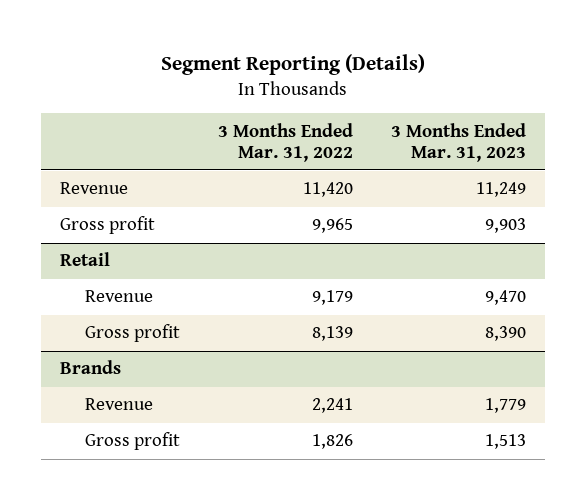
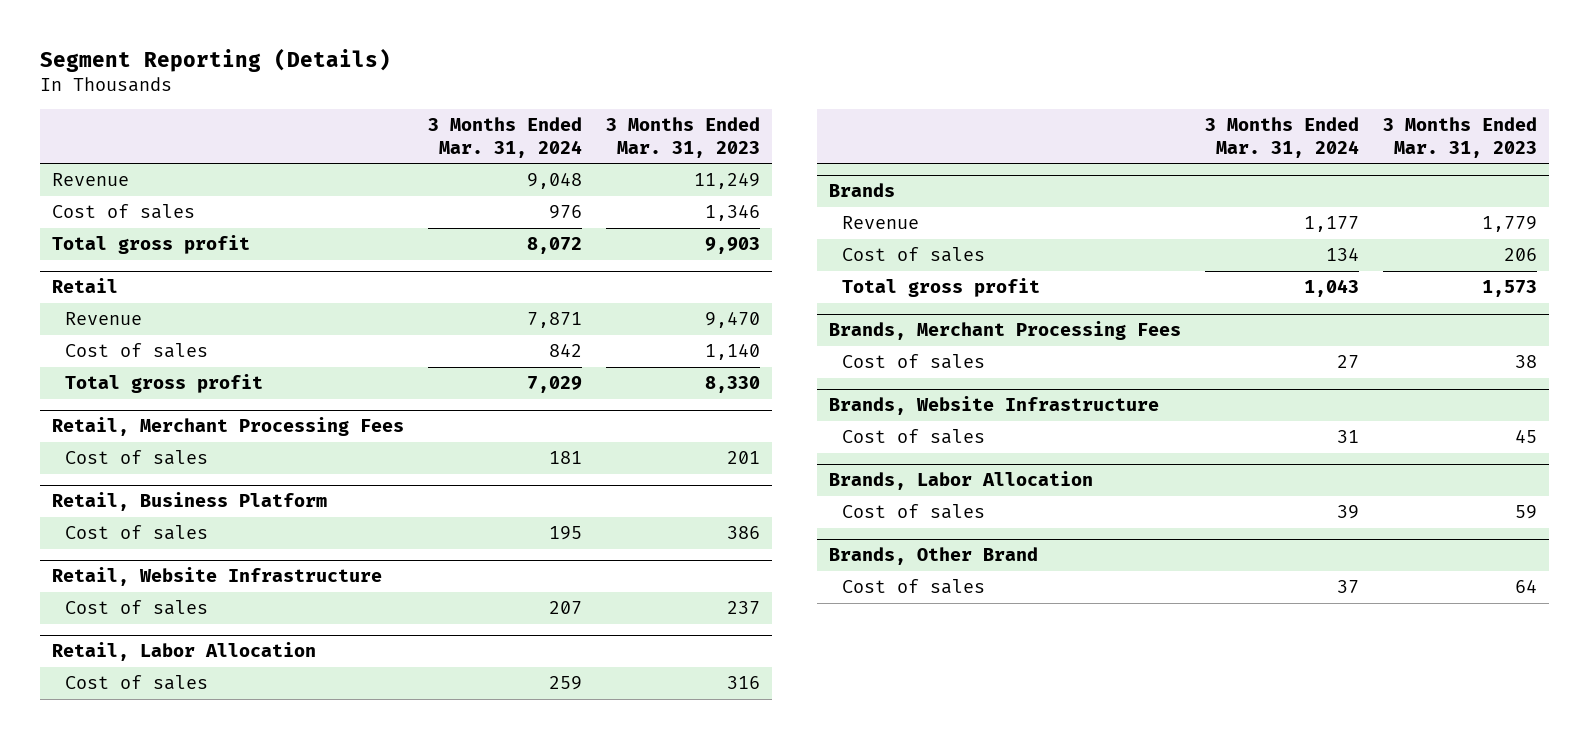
[217,122,353,162] 3 Months Ended Mar. 31, 2022 -> none
none -> [427,117,582,158] 3 Months Ended Mar. 31, 2024
none -> [51,204,195,220] Cost of sales
[60,216,156,235] Gross profit -> [51,235,250,255] Total gross profit
none -> [65,343,209,359] Cost of sales
[84,324,180,343] Gross profit -> [65,374,264,394] Total gross profit
[485,326,527,342] 8,390 -> [705,376,761,394] 8,330
none -> [51,417,404,437] Retail, Merchant Processing Fees
none -> [65,450,209,466] Cost of sales
none -> [51,492,327,512] Retail, Business Platform
none -> [65,525,209,541] Cost of sales
none -> [51,567,382,587] Retail, Website Infrastructure
none -> [65,600,209,616] Cost of sales
none -> [51,642,316,662] Retail, Labor Allocation
none -> [65,675,209,691] Cost of sales
none -> [842,247,986,263] Cost of sales
[84,432,180,451] Gross profit -> [842,278,1041,298] Total gross profit
[485,434,527,450] 1,513 -> [1482,280,1538,298] 1,573
none -> [828,321,1181,341] Brands, Merchant Processing Fees
none -> [842,354,986,370] Cost of sales
none -> [828,396,1159,416] Brands, Website Infrastructure
none -> [842,429,986,445] Cost of sales
none -> [828,471,1093,491] Brands, Labor Allocation
none -> [842,504,986,520] Cost of sales
none -> [828,547,1038,566] Brands, Other Brand
none -> [842,579,986,595] Cost of sales

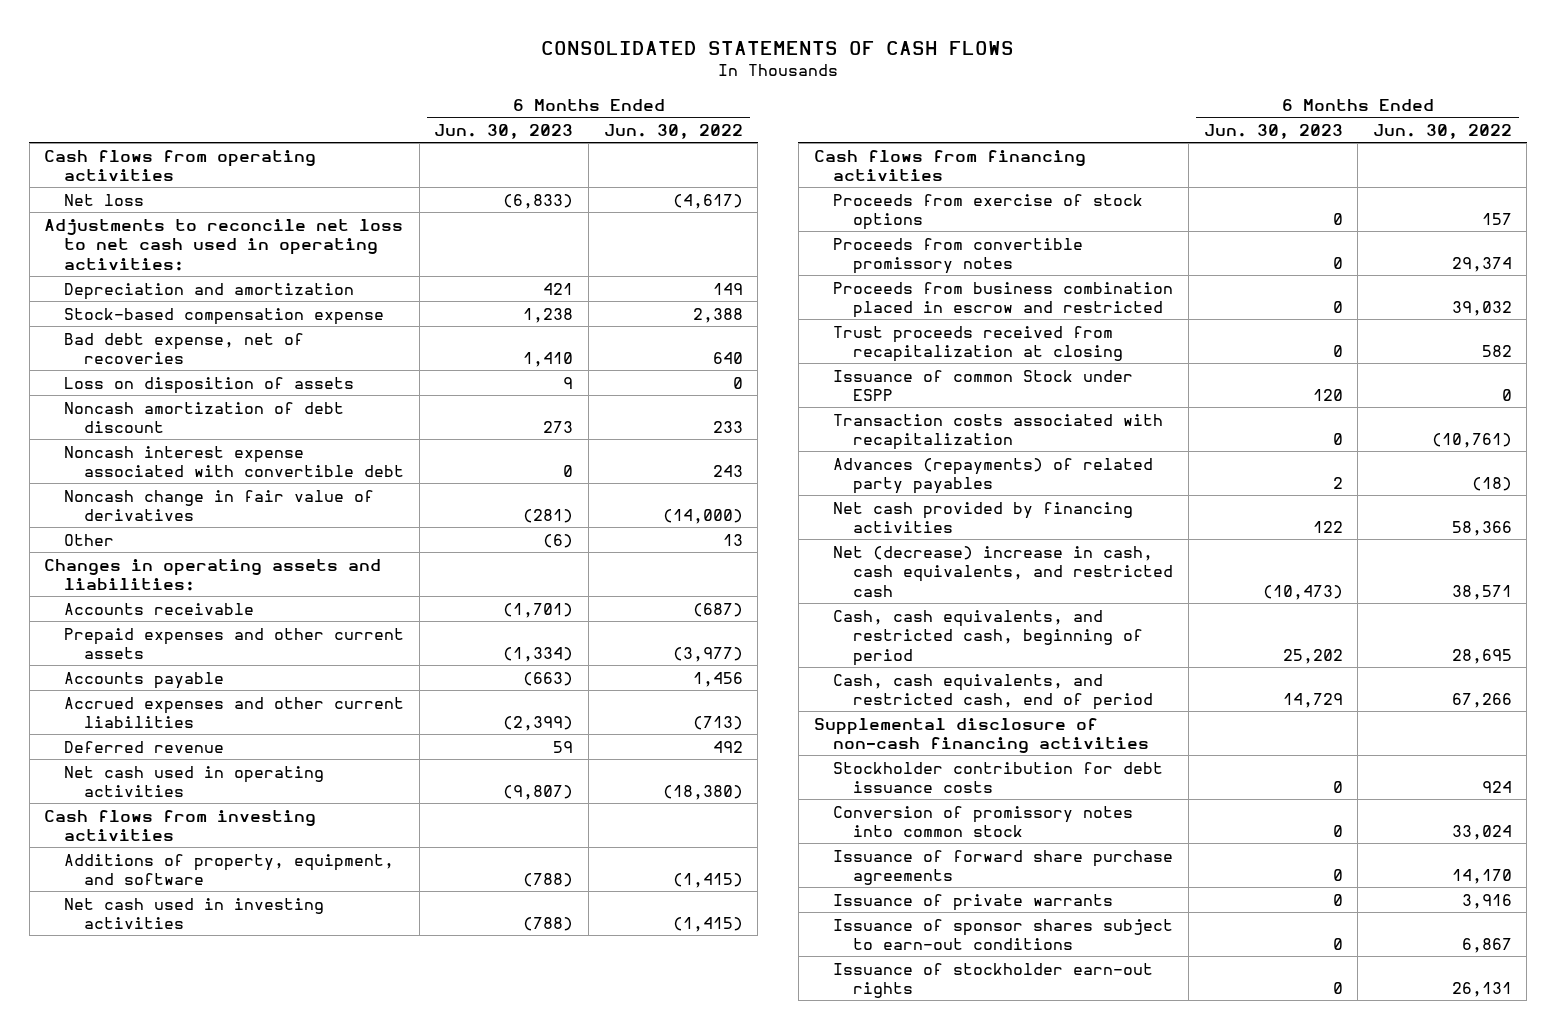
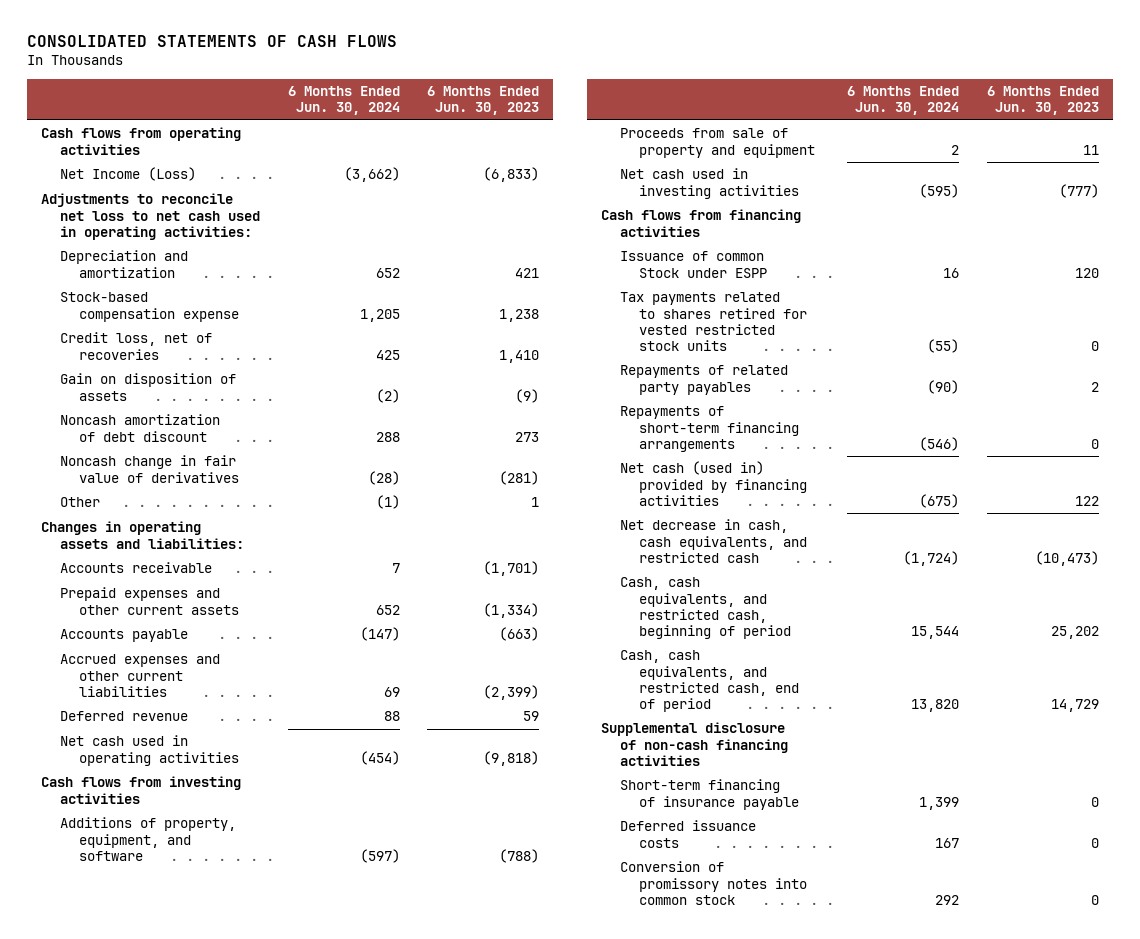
[603,124,743,140] Jun. 30, 2022 -> none
none -> [287,86,400,116] 6 Months Ended Jun. 30, 2024
[64,193,145,206] Net loss -> [59,167,196,182] Net Income (Loss)
[64,332,305,365] Bad debt expense, net of recoveries -> [59,332,212,360] Credit loss, net of recoveries
[64,376,355,394] Loss on disposition of assets -> [59,373,236,401] Gain on disposition of assets
[563,376,574,389] 9 -> [515,388,540,403] (9)
[64,445,404,478] Noncash interest expense associated with convertible debt -> none
[543,533,574,548] (6) -> [531,497,540,508] 1
[503,785,574,801] (9,807) -> [483,750,540,766] (9,818)
none -> [619,128,815,158] Proceeds from sale of property and equipment
[523,917,574,932] (788) -> [1059,183,1100,198] (777)
[833,193,1144,231] Proceeds from exercise of stock options -> none
[833,237,1084,275] Proceeds from convertible promissory notes -> none
[833,281,1174,319] Proceeds from business combination placed in escrow and restricted -> none
[833,325,1124,363] Trust proceeds received from recapitalization at closing -> none
[833,413,1164,451] Transaction costs associated with recapitalization -> none
none -> [619,292,807,351] Tax payments related to shares retired for vested restricted stock units
[833,457,1154,495] Advances (repayments) of related party payables -> [619,365,788,395] Repayments of related party payables
none -> [619,406,799,452] Repayments of short-term financing arrangements
[833,501,1134,534] Net cash provided by financing activities -> [619,461,807,506] Net cash (used in) provided by financing activities
[833,545,1174,597] Net (decrease) increase in cash, cash equivalents, and restricted cash -> [619,519,807,563] Net decrease in cash, cash equivalents, and restricted cash
[833,761,1164,794] Stockholder contribution for debt issuance costs -> none
none -> [619,779,799,810] Short-term financing of insurance payable
none -> [619,820,756,848] Deferred issuance costs
[833,849,1174,886] Issuance of forward share purchase agreements -> none
[833,893,1114,911] Issuance of private warrants -> none
[833,918,1174,951] Issuance of sponsor shares subject to earn-out conditions -> none
[833,962,1154,999] Issuance of stockholder earn-out rights -> none

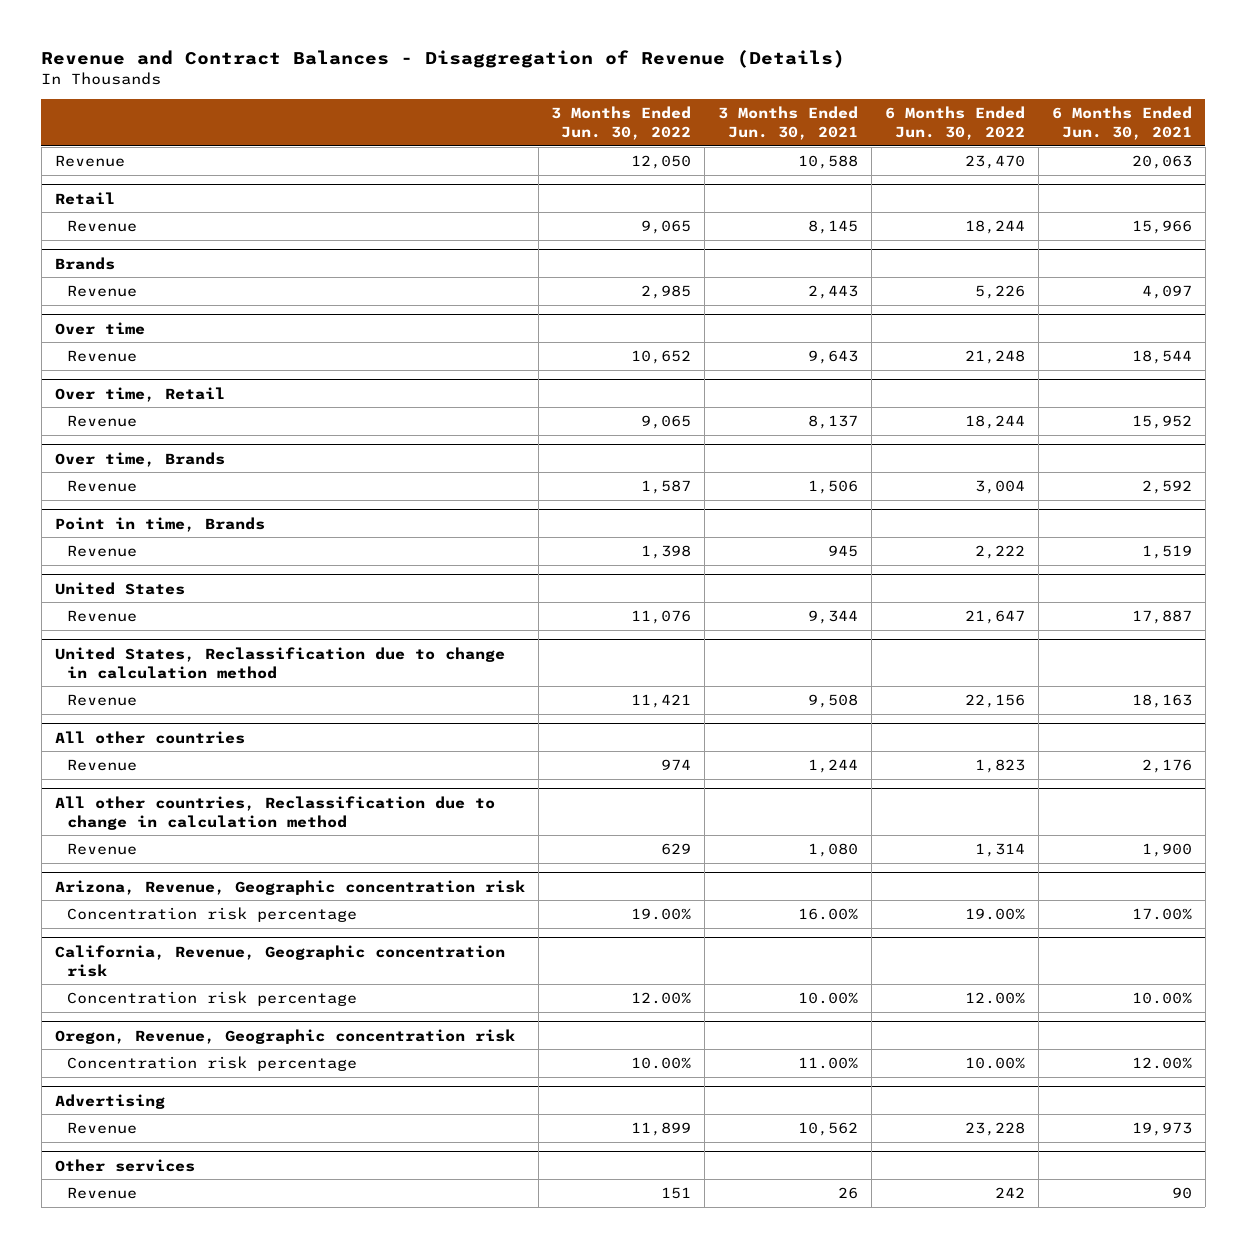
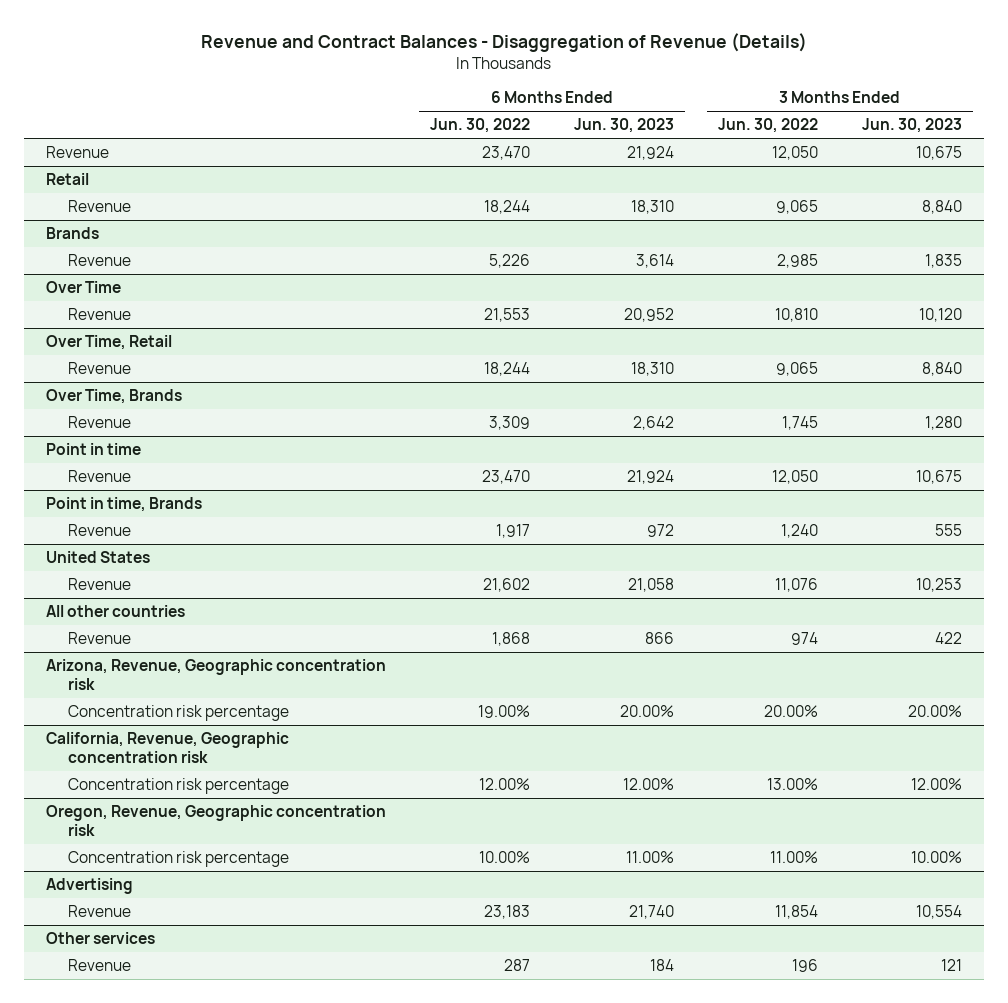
[718,105,859,140] 3 Months Ended Jun. 30, 2021 -> none
[1051,105,1192,140] 6 Months Ended Jun. 30, 2021 -> none
none -> [574,118,675,134] Jun. 30, 2023
none -> [861,118,962,134] Jun. 30, 2023
[54,321,145,335] Over time -> [46,281,122,294] Over Time
[631,350,692,365] 10,652 -> [775,308,819,323] 10,810
[964,350,1025,365] 21,248 -> [484,308,531,323] 21,553
[54,386,225,402] Over time, Retail -> [46,335,173,351] Over Time, Retail
[54,451,225,467] Over time, Brands -> [46,389,183,405] Over Time, Brands
[641,480,692,495] 1,587 -> [782,416,819,431] 1,745
[974,480,1025,495] 3,004 -> [489,416,531,431] 3,309
none -> [46,443,142,456] Point in time
none -> [68,470,132,483] Revenue
[641,545,692,560] 1,398 -> [781,524,819,539] 1,240
[974,545,1025,560] 2,222 -> [496,524,531,539] 1,917
[54,646,505,679] United States, Reclassification due to change in calculation method -> none
[66,694,137,707] Revenue -> none
[964,610,1025,625] 21,647 -> [483,578,531,593] 21,602
[54,795,495,830] All other countries, Reclassification due to change in calculation method -> none
[66,843,137,856] Revenue -> none
[974,759,1025,774] 1,823 -> [492,632,531,647] 1,868
[631,908,692,921] 19.00% -> [764,705,819,718] 20.00%
[631,992,692,1005] 12.00% -> [767,778,819,791] 13.00%
[631,1057,692,1070] 10.00% -> [770,851,819,864] 11.00%
[631,1122,692,1137] 11,899 -> [775,905,819,920] 11,854
[964,1122,1025,1137] 23,228 -> [484,905,531,920] 23,183
[661,1187,692,1200] 151 -> [792,959,819,973] 196
[994,1187,1025,1199] 242 -> [504,959,531,972] 287

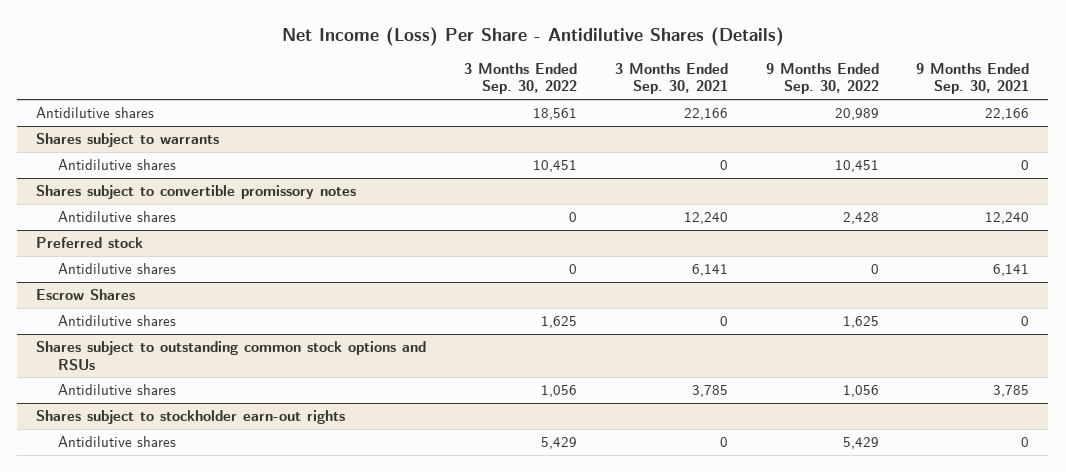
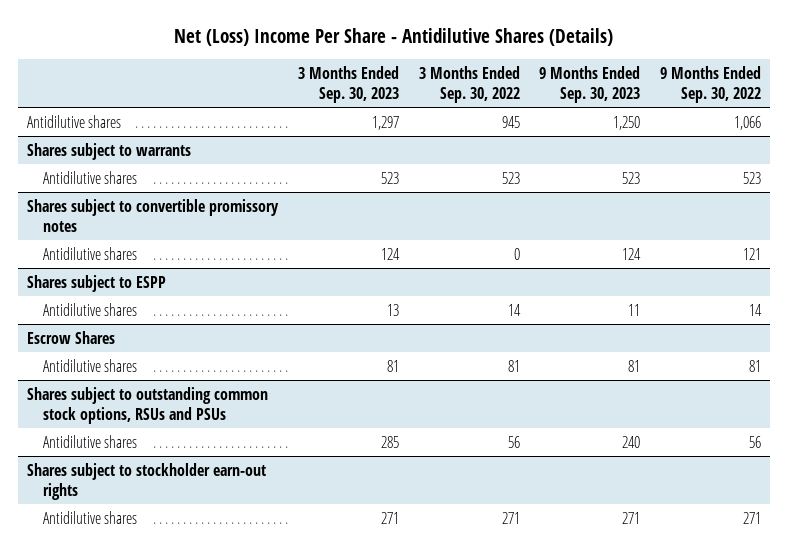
[281,26,784,46] Net Income (Loss) Per Share - Antidilutive Shares (Details) -> [174,27,614,46] Net (Loss) Income Per Share - Antidilutive Shares (Details)
[614,62,728,95] 3 Months Ended Sep. 30, 2021 -> none
[916,62,1030,95] 9 Months Ended Sep. 30, 2021 -> none
none -> [298,65,400,103] 3 Months Ended Sep. 30, 2023
none -> [539,65,641,103] 9 Months Ended Sep. 30, 2023
[532,108,577,121] 18,561 -> [501,115,520,128] 945
[834,108,879,121] 20,989 -> [733,115,761,130] 1,066
[532,160,577,173] 10,451 -> [501,171,520,184] 523
[834,160,879,173] 10,451 -> [742,171,761,184] 523
[36,237,144,249] Preferred stock -> none
[842,212,879,225] 2,428 -> [742,247,761,260] 121
none -> [27,274,167,292] Shares subject to ESPP
[568,264,577,275] 0 -> [507,303,521,316] 14
[870,264,879,275] 0 -> [748,303,762,316] 14
[540,316,577,329] 1,625 -> [507,359,520,372] 81
[842,316,879,329] 1,625 -> [748,359,761,372] 81
[36,341,427,370] Shares subject to outstanding common stock options and RSUs -> [27,386,269,424] Shares subject to outstanding common stock options, RSUs and PSUs
[540,385,577,398] 1,056 -> [507,435,520,448] 56
[842,385,879,398] 1,056 -> [748,435,761,448] 56
[540,437,577,450] 5,429 -> [501,511,520,524] 271
[842,437,879,450] 5,429 -> [742,511,761,524] 271

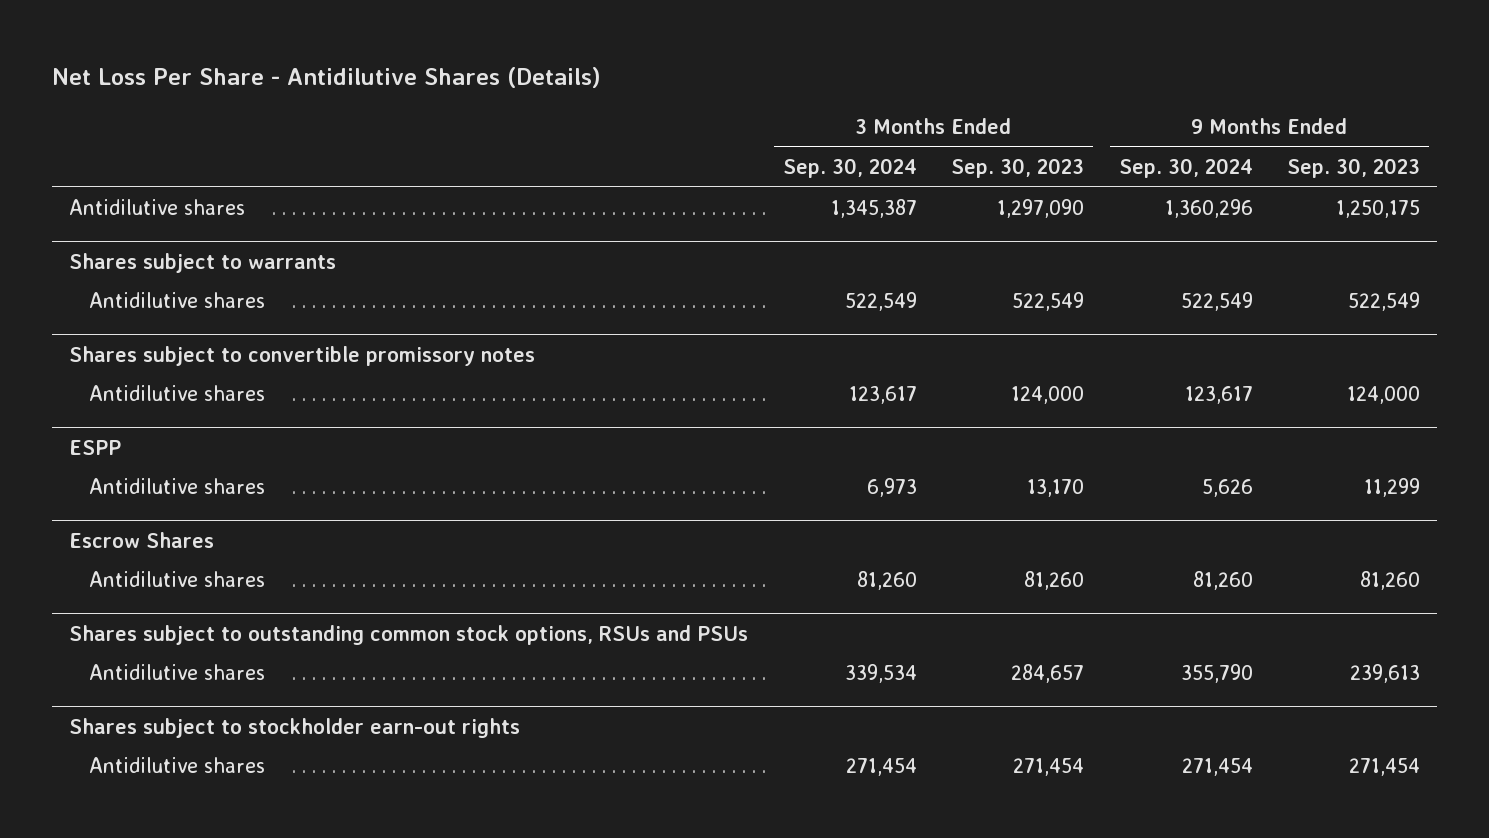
[174,27,614,46] Net (Loss) Income Per Share - Antidilutive Shares (Details) -> [52,67,602,89] Net Loss Per Share - Antidilutive Shares (Details)
[418,65,520,103] 3 Months Ended Sep. 30, 2022 -> none
[659,65,761,103] 9 Months Ended Sep. 30, 2022 -> none
none -> [782,157,917,178] Sep. 30, 2024
none -> [1118,157,1253,178] Sep. 30, 2024
[372,115,400,130] 1,297 -> [997,199,1085,219] 1,297,090
[613,115,641,130] 1,250 -> [1335,200,1420,219] 1,250,175
[381,171,400,184] 523 -> [1012,292,1085,312] 522,549
[622,171,641,184] 523 -> [1347,292,1420,312] 522,549
[27,274,167,292] Shares subject to ESPP -> none
[381,247,401,260] 124 -> [1011,386,1085,405] 124,000
[622,247,642,260] 124 -> [1346,386,1420,405] 124,000
none -> [69,439,122,455] ESPP
[387,303,400,316] 13 -> [1027,479,1085,498] 13,170
[628,303,641,316] 11 -> [1363,478,1420,498] 11,299
[387,359,400,372] 81 -> [1024,571,1085,591] 81,260
[628,359,641,372] 81 -> [1359,571,1420,591] 81,260
[381,435,400,448] 285 -> [1011,664,1085,684] 284,657
[622,435,641,448] 240 -> [1349,664,1420,684] 239,613
[381,511,400,524] 271 -> [1013,758,1085,777] 271,454
[622,511,641,524] 271 -> [1348,758,1420,777] 271,454

